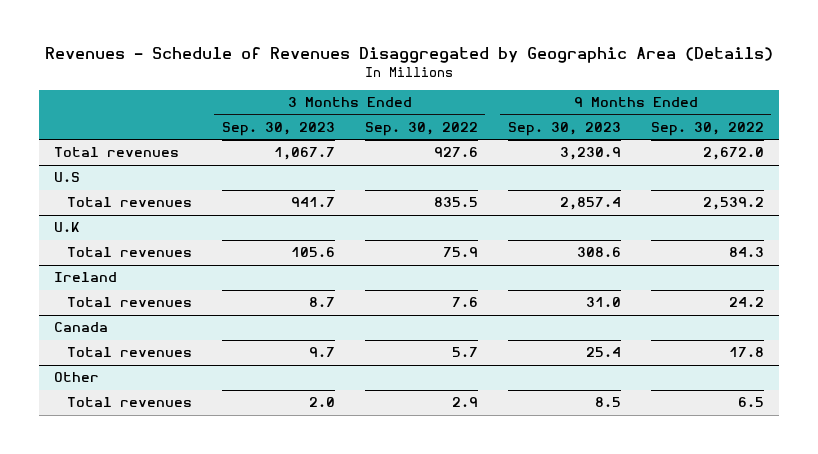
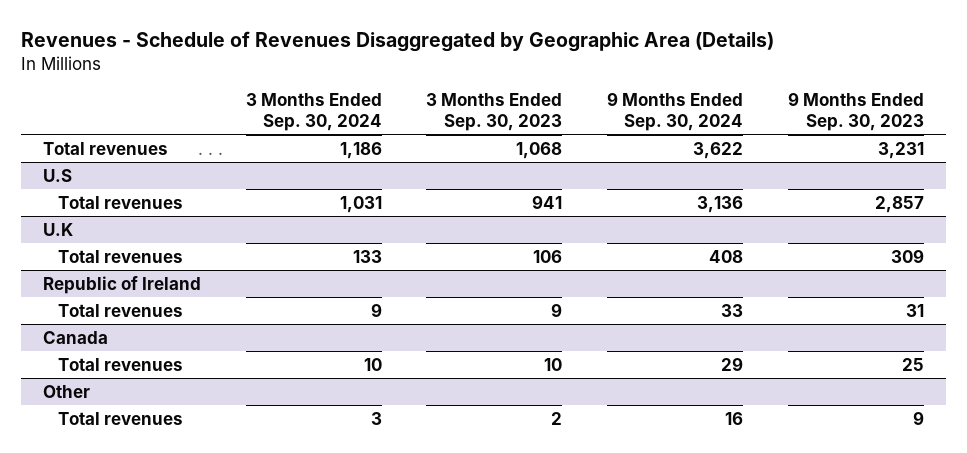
[364,121,478,136] Sep. 30, 2022 -> none
[650,121,764,136] Sep. 30, 2022 -> none
none -> [245,93,382,131] 3 Months Ended Sep. 30, 2024
none -> [607,92,744,131] 9 Months Ended Sep. 30, 2024
[273,147,335,161] 1,067.7 -> [516,141,563,159] 1,068
[559,147,621,161] 3,230.9 -> [877,141,924,159] 3,231
[290,197,335,208] 941.7 -> [532,194,563,209] 941
[559,197,621,211] 2,857.4 -> [874,195,924,213] 2,857
[290,247,335,258] 105.6 -> [533,249,563,263] 106
[576,247,621,258] 308.6 -> [890,248,924,263] 309
[54,272,118,283] Ireland -> [43,275,202,294] Republic of Ireland
[308,297,335,308] 8.7 -> [551,302,563,317] 9
[585,297,621,308] 31.0 -> [905,303,924,317] 31
[308,347,335,358] 9.7 -> [544,357,563,371] 10
[585,347,621,358] 25.4 -> [901,357,924,371] 25
[308,397,335,408] 2.0 -> [551,411,563,425] 2
[594,397,621,408] 8.5 -> [912,410,924,425] 9

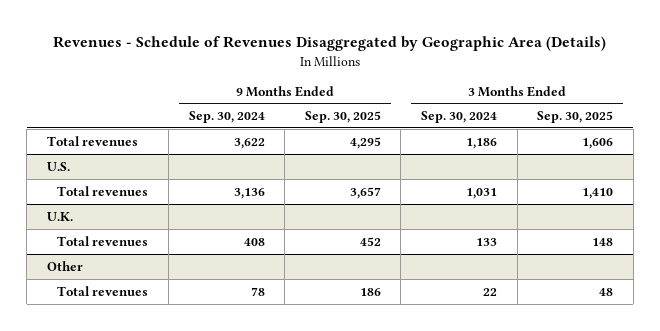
[426,93,563,131] 3 Months Ended Sep. 30, 2023 -> none
[787,92,924,131] 9 Months Ended Sep. 30, 2023 -> none
none -> [304,111,381,124] Sep. 30, 2025
none -> [537,111,614,124] Sep. 30, 2025
[43,168,73,182] U.S -> [46,161,70,171] U.S.
[43,222,74,236] U.K -> [46,211,73,221] U.K.
[43,275,202,294] Republic of Ireland -> none
[57,303,183,317] Total revenues -> none
[43,330,109,344] Canada -> none
[57,357,183,371] Total revenues -> none
[370,411,382,425] 3 -> [483,287,498,296] 22
[725,411,744,425] 16 -> [250,286,265,296] 78

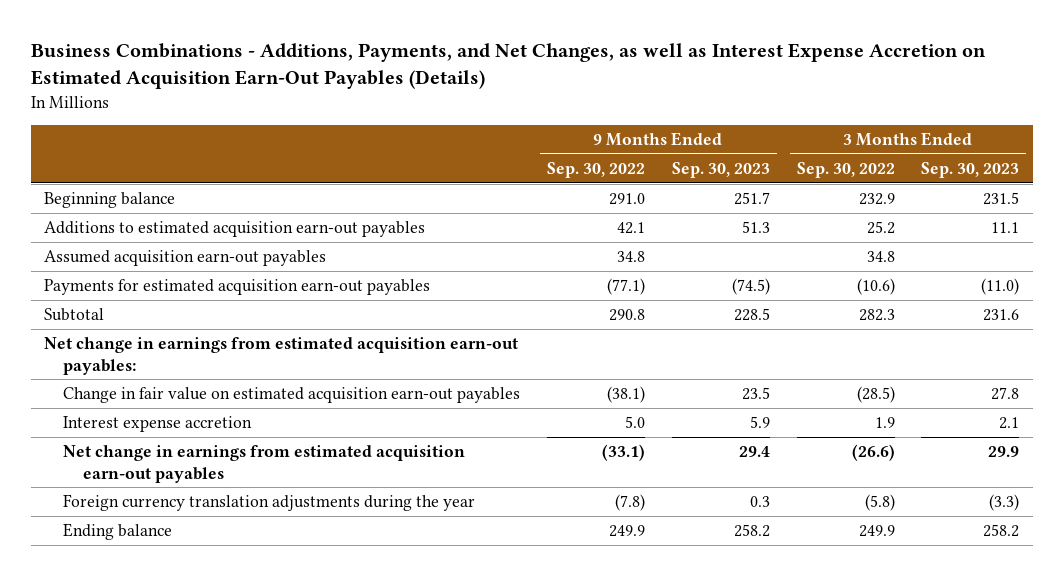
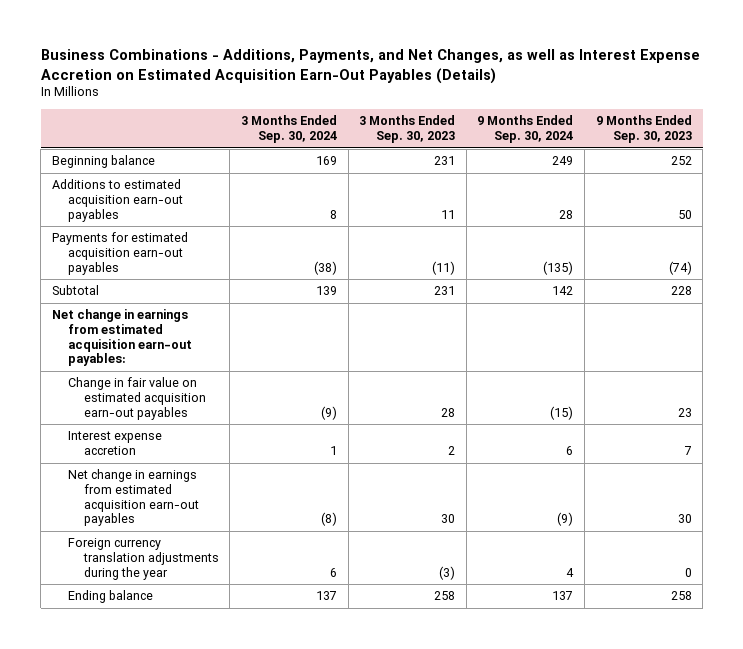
[547,162,646,179] Sep. 30, 2022 -> none
[796,162,895,179] Sep. 30, 2022 -> none
none -> [241,115,338,144] 3 Months Ended Sep. 30, 2024
none -> [477,115,574,144] 9 Months Ended Sep. 30, 2024
[43,250,326,267] Assumed acquisition earn-out payables -> none
[733,192,770,206] 251.7 -> [670,156,692,166] 252
[983,192,1020,206] 231.5 -> [434,156,456,166] 231
[741,221,770,234] 51.3 -> [677,209,692,219] 50
[991,222,1020,234] 11.1 -> [441,209,456,219] 11
[731,278,770,296] (74.5) -> [668,260,692,275] (74)
[981,278,1020,296] (11.0) -> [432,260,456,275] (11)
[733,308,770,322] 228.5 -> [670,286,692,296] 228
[983,309,1020,322] 231.6 -> [434,286,456,296] 231
[741,387,770,401] 23.5 -> [677,407,692,417] 23
[991,387,1020,401] 27.8 -> [441,407,456,417] 28
[749,416,770,429] 5.9 -> [683,446,692,456] 7
[999,417,1020,430] 2.1 -> [448,446,456,456] 2
[738,446,770,458] 29.4 -> [677,514,692,524] 30
[988,446,1020,458] 29.9 -> [441,514,456,524] 30
[749,496,770,508] 0.3 -> [684,567,692,577] 0
[989,494,1020,512] (3.3) -> [439,565,456,580] (3)
[733,524,770,538] 258.2 -> [670,591,692,601] 258
[983,524,1020,538] 258.2 -> [434,591,456,601] 258

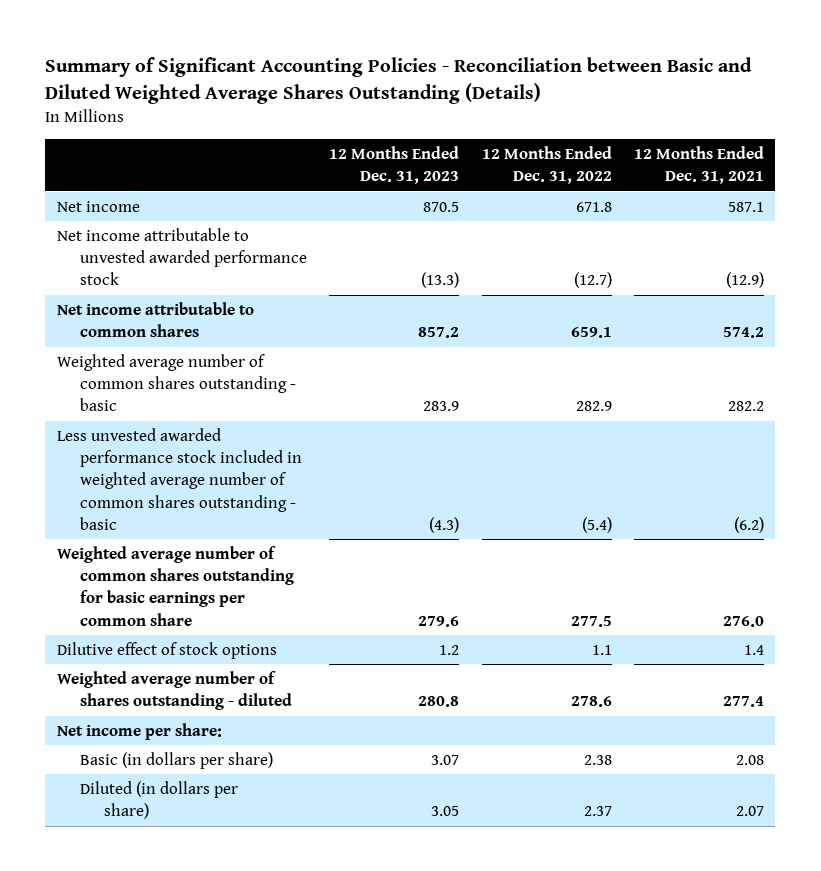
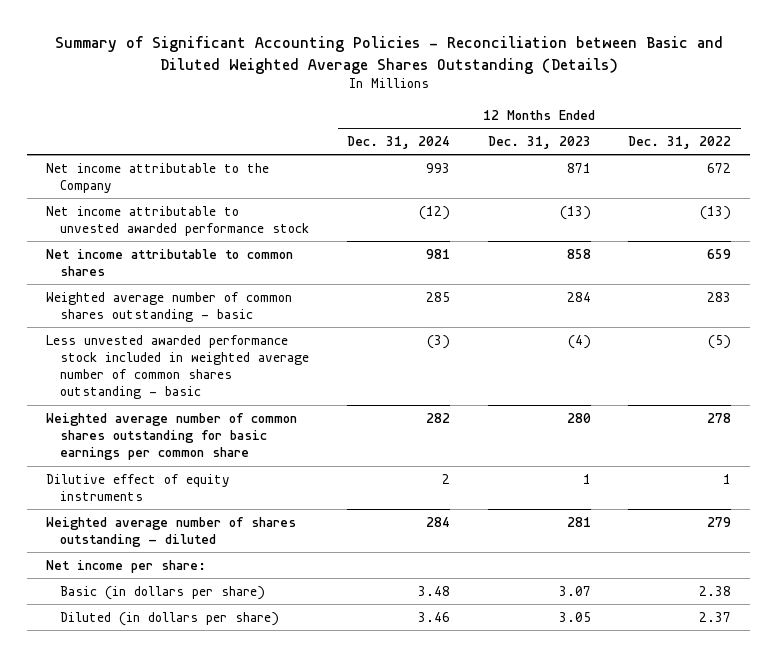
[634,146,765,185] 12 Months Ended Dec. 31, 2021 -> none
none -> [347,135,451,149] Dec. 31, 2024
[56,201,140,213] Net income -> [45,162,269,194] Net income attributable to the Company
[423,202,460,213] 870.5 -> [566,162,591,173] 871
[575,202,612,213] 671.8 -> [707,162,732,173] 672
[421,272,460,289] (13.3) -> [559,205,591,220] (13)
[573,272,612,289] (12.7) -> [700,205,732,220] (13)
[418,327,460,339] 857.2 -> [566,248,591,259] 858
[570,327,612,339] 659.1 -> [707,248,732,259] 659
[423,401,460,412] 283.9 -> [566,291,591,302] 284
[575,401,612,412] 282.9 -> [707,291,732,302] 283
[429,516,460,533] (4.3) -> [567,334,591,349] (4)
[581,516,612,533] (5.4) -> [708,334,732,349] (5)
[418,615,460,627] 279.6 -> [566,412,591,423] 280
[570,615,612,627] 277.5 -> [707,412,732,423] 278
[56,642,277,660] Dilutive effect of stock options -> [45,473,230,502] Dilutive effect of equity instruments
[439,645,460,656] 1.2 -> [582,473,591,484] 1
[591,645,612,656] 1.1 -> [723,473,732,484] 1
[418,696,460,708] 280.8 -> [566,516,591,527] 281
[570,696,612,708] 278.6 -> [707,516,732,527] 279

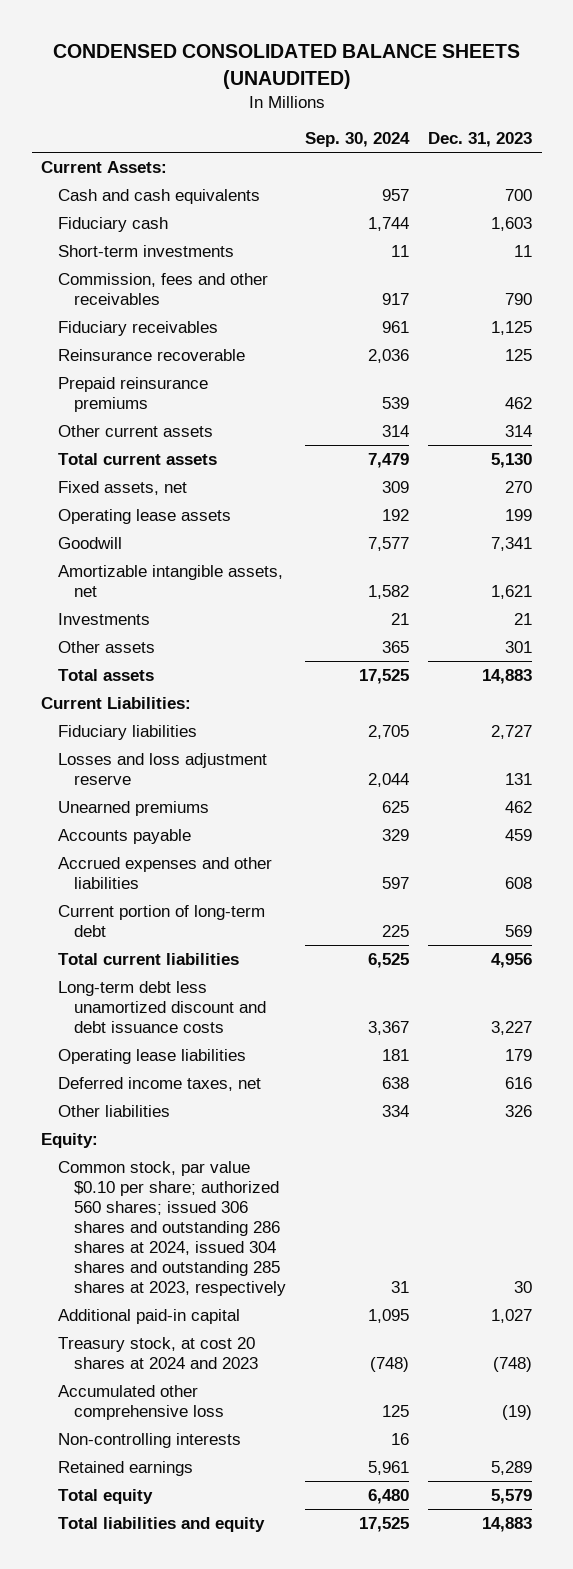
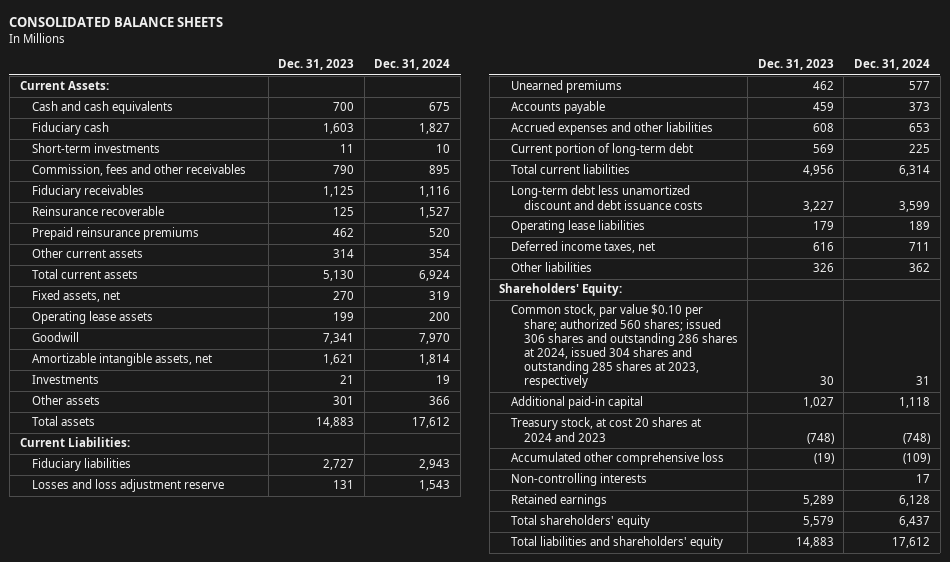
[52,44,520,89] CONDENSED CONSOLIDATED BALANCE SHEETS (UNAUDITED) -> [9,17,224,28] CONSOLIDATED BALANCE SHEETS
[304,132,410,148] Sep. 30, 2024 -> none
none -> [374,59,451,71] Dec. 31, 2024
[41,1132,99,1148] Equity: -> [499,283,623,297] Shareholders' Equity:
[57,1488,153,1504] Total equity -> [511,515,651,529] Total shareholders' equity
[57,1516,265,1532] Total liabilities and equity -> [511,536,724,550] Total liabilities and shareholders' equity

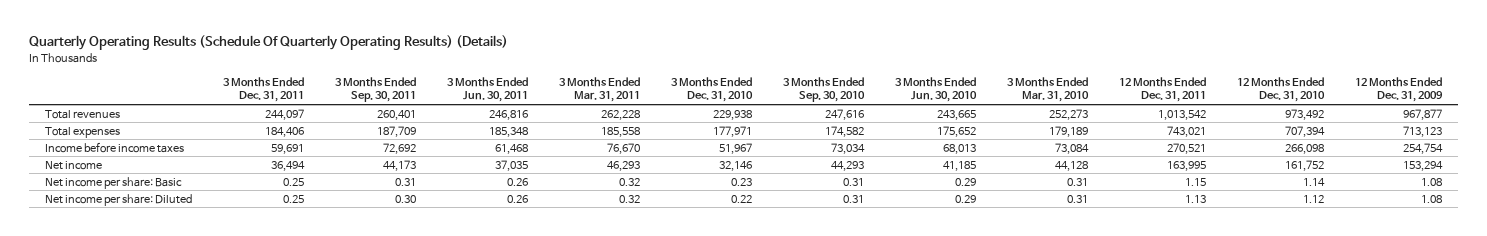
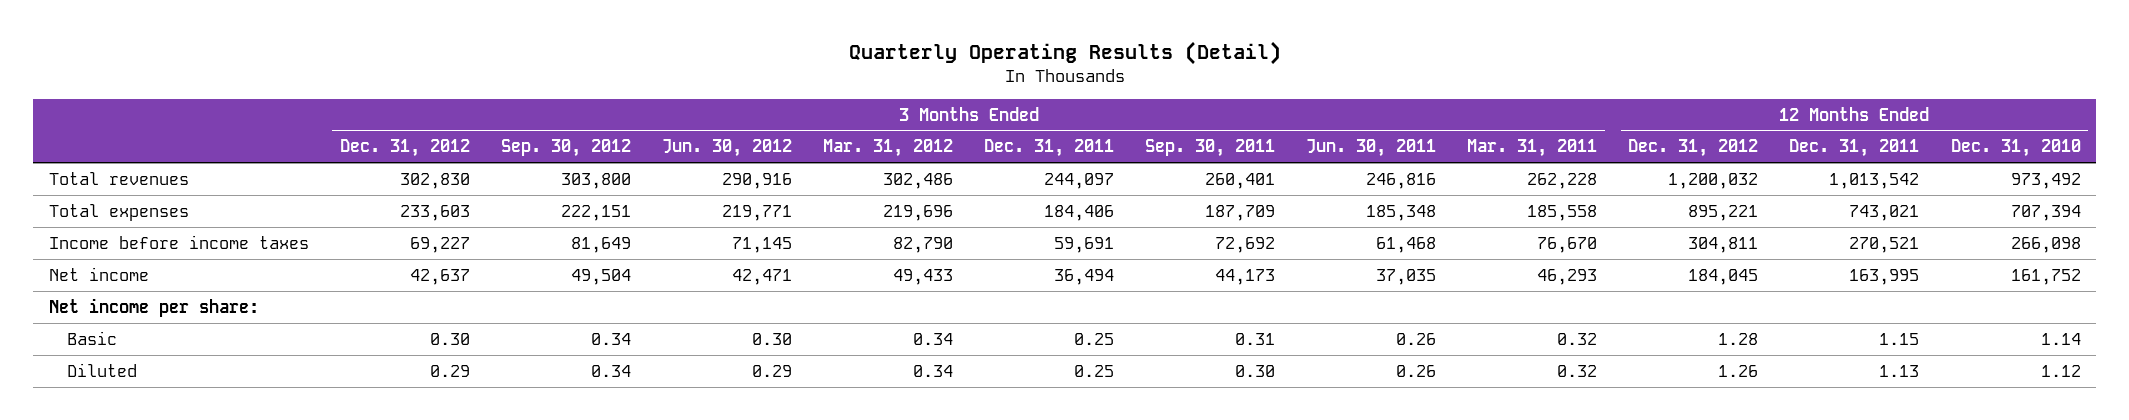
[29,35,509,51] Quarterly Operating Results (Schedule Of Quarterly Operating Results) (Details) -> [848,41,1281,66] Quarterly Operating Results (Detail)
[670,76,753,103] 3 Months Ended Dec. 31, 2010 -> none
[782,76,865,103] 3 Months Ended Sep. 30, 2010 -> none
[895,76,978,103] 3 Months Ended Jun. 30, 2010 -> none
[1007,76,1090,103] 3 Months Ended Mar. 31, 2010 -> none
[1355,76,1444,103] 12 Months Ended Dec. 31, 2009 -> none
none -> [339,139,470,158] Dec. 31, 2012
none -> [500,139,631,158] Sep. 30, 2012
none -> [662,139,793,158] Jun. 30, 2012
none -> [823,139,954,158] Mar. 31, 2012
none -> [1628,139,1759,158] Dec. 31, 2012
none -> [48,297,259,317] Net income per share:
[44,176,182,189] Net income per share: Basic -> [67,330,118,345] Basic
[44,193,192,206] Net income per share: Diluted -> [67,362,138,377] Diluted

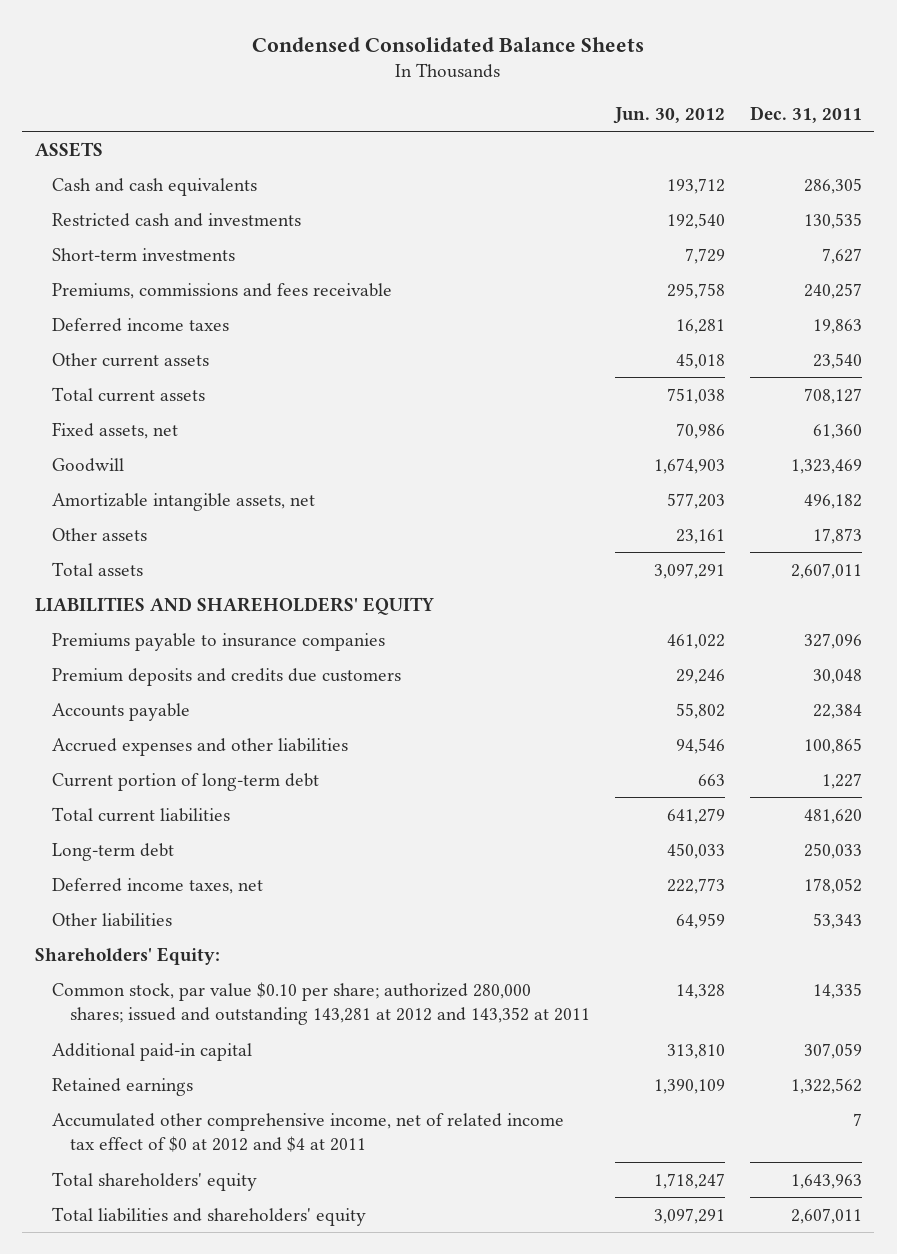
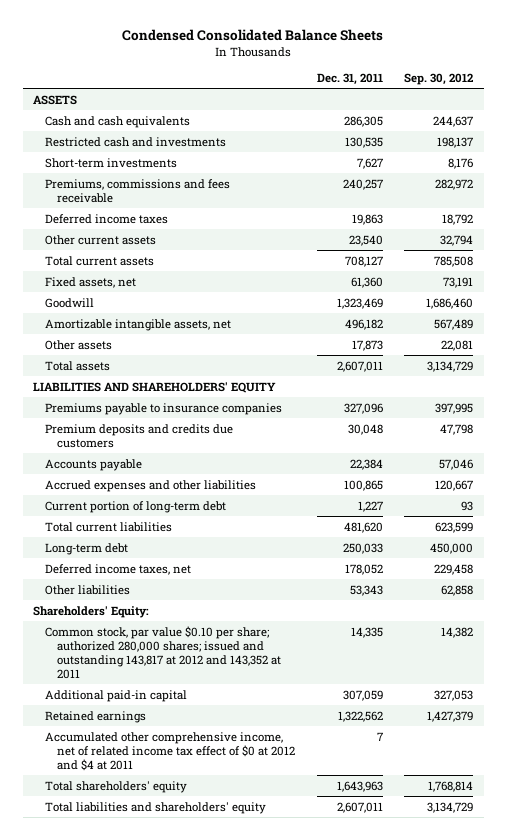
[612,106,725,124] Jun. 30, 2012 -> none
none -> [404,73,474,86] Sep. 30, 2012
[52,981,591,1026] Common stock, par value $0.10 per share; authorized 280,000 shares; issued and outstanding 143,281 at 2012 and 143,352 at 2011 -> [45,625,282,679] Common stock, par value $0.10 per share; authorized 280,000 shares; issued and outstanding 143,817 at 2012 and 143,352 at 2011

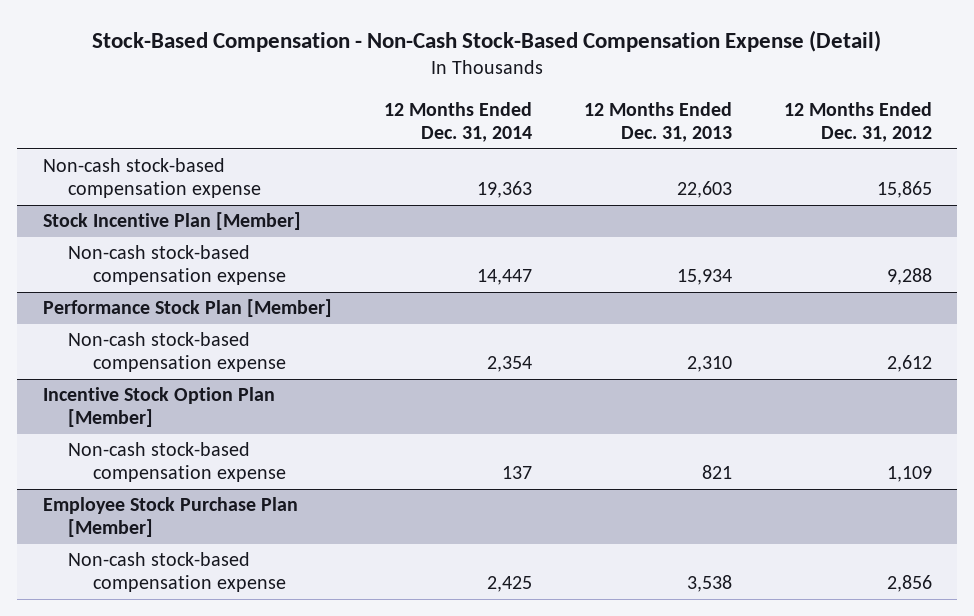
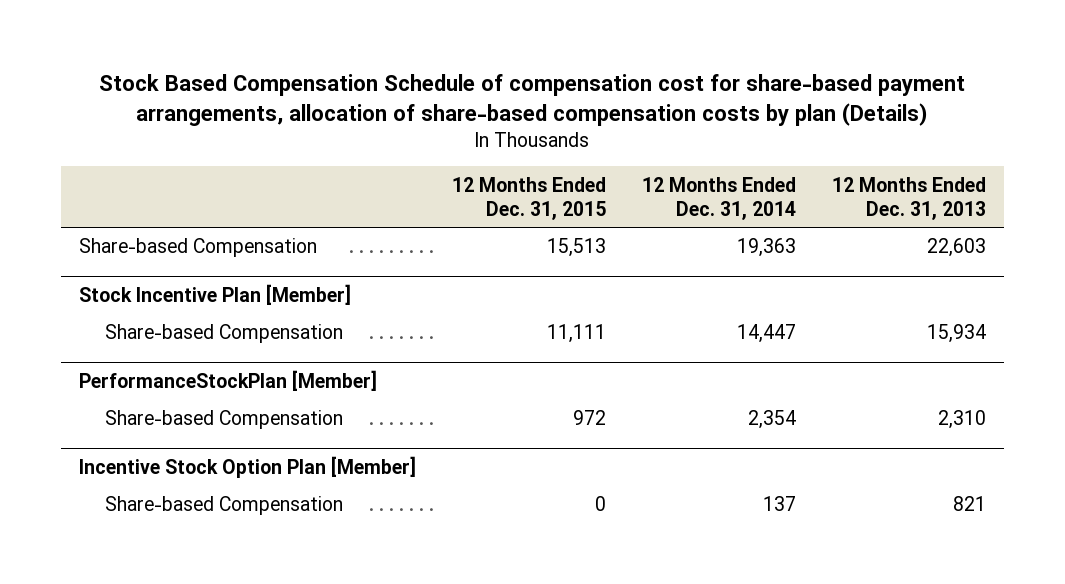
[92,29,882,52] Stock-Based Compensation - Non-Cash Stock-Based Compensation Expense (Detail) -> [99,74,966,126] Stock Based Compensation Schedule of compensation cost for share-based payment arrangements, allocation of share-based compensation costs by plan (Details)
[783,102,932,143] 12 Months Ended Dec. 31, 2012 -> none
none -> [451,176,606,220] 12 Months Ended Dec. 31, 2015
[42,158,262,199] Non-cash stock-based compensation expense -> [79,238,318,258] Share-based Compensation
[68,245,287,286] Non-cash stock-based compensation expense -> [104,324,343,344] Share-based Compensation
[42,299,332,318] Performance Stock Plan [Member] -> [79,370,378,392] PerformanceStockPlan [Member]
[68,332,287,373] Non-cash stock-based compensation expense -> [104,410,343,430] Share-based Compensation
[42,497,298,538] Employee Stock Purchase Plan [Member] -> none
[68,552,287,593] Non-cash stock-based compensation expense -> none
[68,442,287,483] Non-cash stock-based compensation expense -> [104,496,343,516] Share-based Compensation

